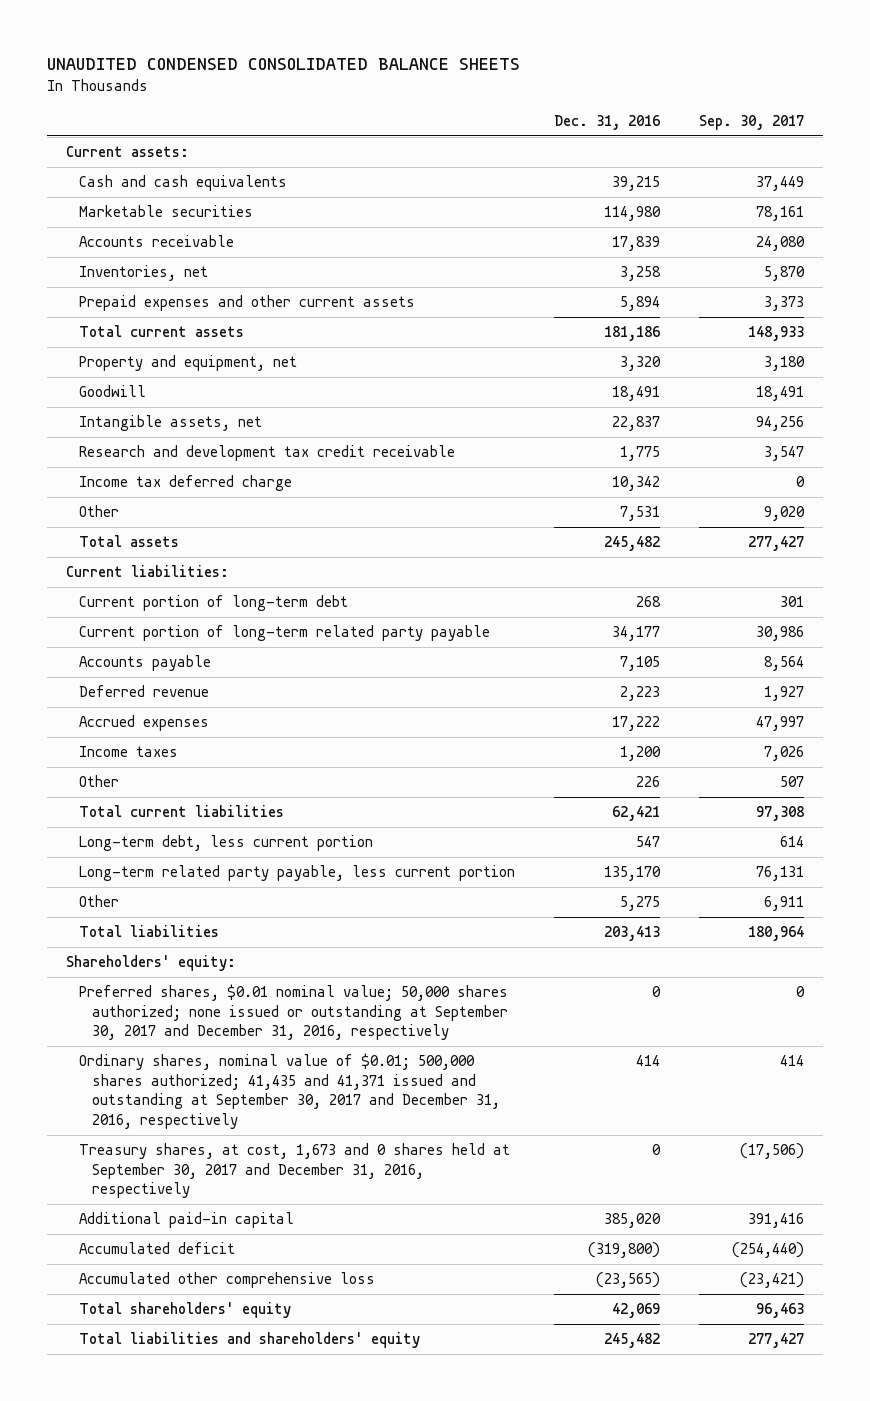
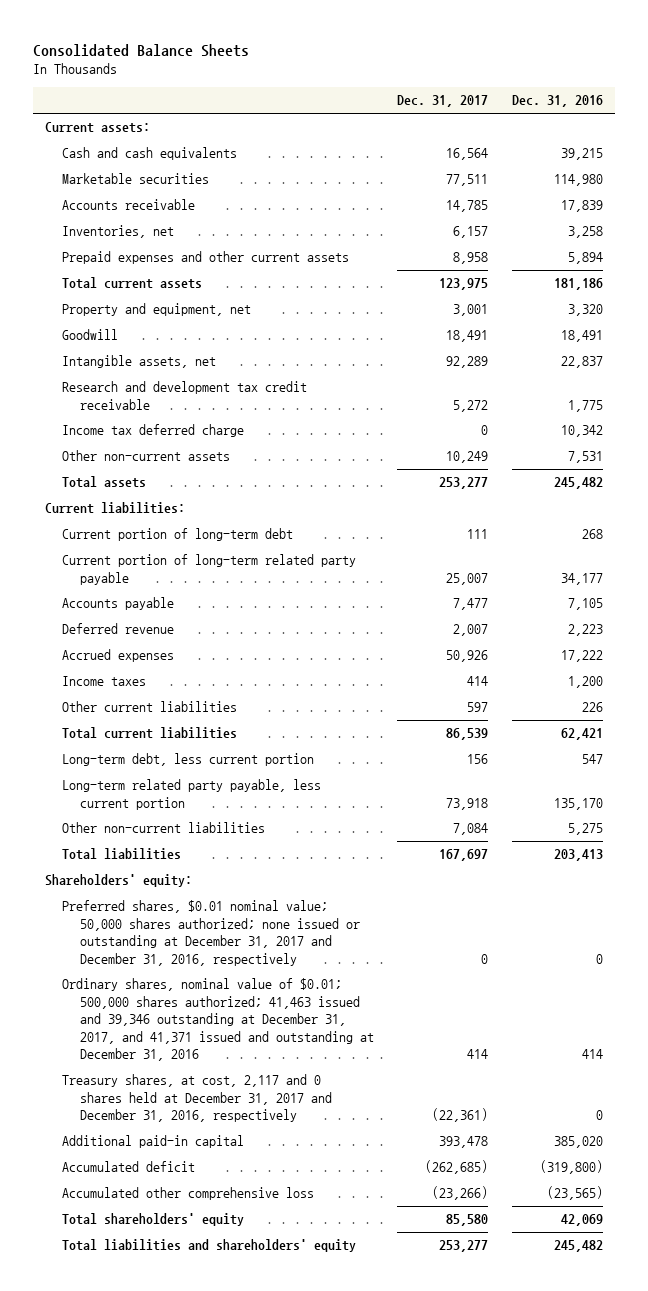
[46,58,520,71] UNAUDITED CONDENSED CONSOLIDATED BALANCE SHEETS -> [33,43,250,57] Consolidated Balance Sheets
[698,114,804,130] Sep. 30, 2017 -> none
none -> [397,95,489,108] Dec. 31, 2017
[78,505,119,518] Other -> [62,450,231,462] Other non-current assets
[78,775,119,788] Other -> [62,701,238,713] Other current liabilities
[78,895,119,908] Other -> [62,822,266,834] Other non-current liabilities
[78,984,508,1041] Preferred shares, $0.01 nominal value; 50,000 shares authorized; none issued or outstanding at September 30, 2017 and December 31, 2016, respectively -> [62,900,360,966] Preferred shares, $0.01 nominal value; 50,000 shares authorized; none issued or outstanding at December 31, 2017 and December 31, 2016, respectively
[78,1053,500,1130] Ordinary shares, nominal value of $0.01; 500,000 shares authorized; 41,435 and 41,371 issued and outstanding at September 30, 2017 and December 31, 2016, respectively -> [62,978,374,1062] Ordinary shares, nominal value of $0.01; 500,000 shares authorized; 41,463 issued and 39,346 outstanding at December 31, 2017, and 41,371 issued and outstanding at December 31, 2016
[78,1143,510,1199] Treasury shares, at cost, 1,673 and 0 shares held at September 30, 2017 and December 31, 2016, respectively -> [62,1074,332,1123] Treasury shares, at cost, 2,117 and 0 shares held at December 31, 2017 and December 31, 2016, respectively

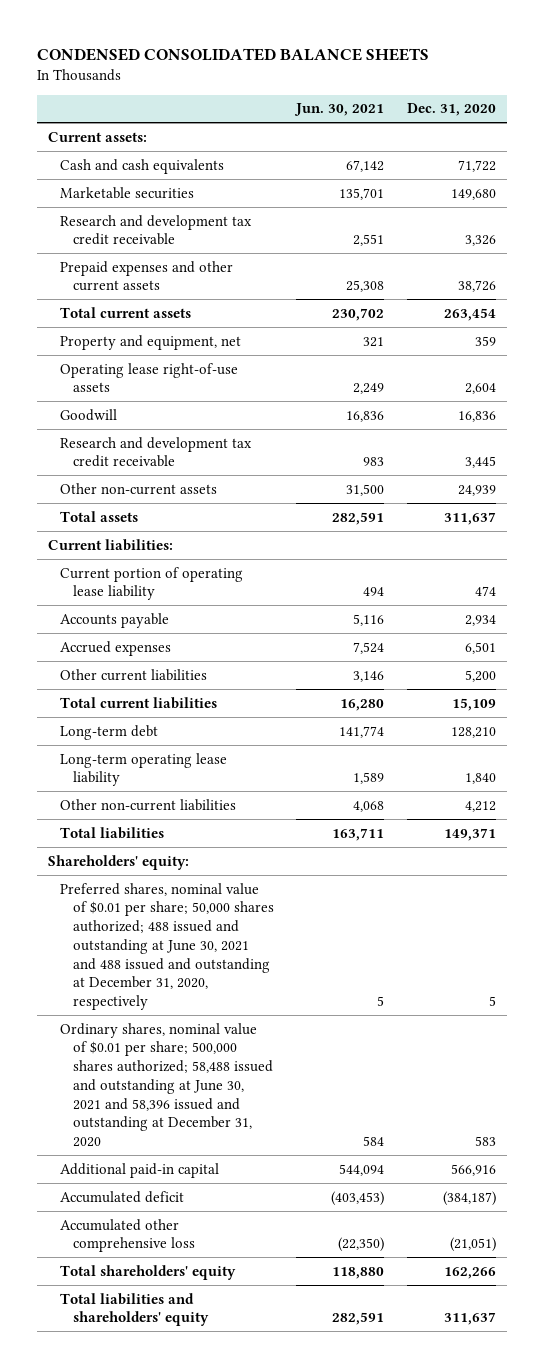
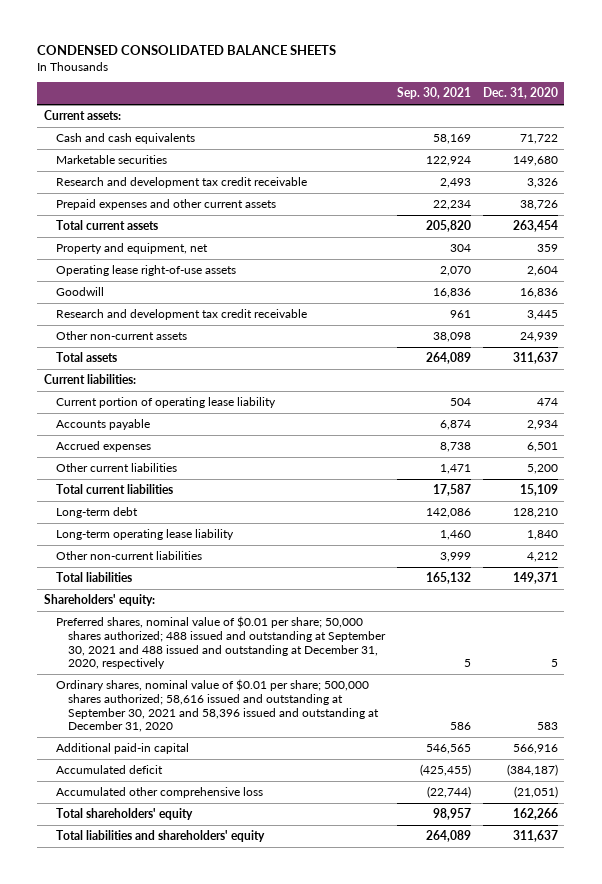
[294,103,385,117] Jun. 30, 2021 -> none
none -> [396,87,471,100] Sep. 30, 2021
[60,882,274,1010] Preferred shares, nominal value of $0.01 per share; 50,000 shares authorized; 488 issued and outstanding at June 30, 2021 and 488 issued and outstanding at December 31, 2020, respectively -> [55,616,386,670] Preferred shares, nominal value of $0.01 per share; 50,000 shares authorized; 488 issued and outstanding at September 30, 2021 and 488 issued and outstanding at December 31, 2020, respectively
[60,1022,273,1147] Ordinary shares, nominal value of $0.01 per share; 500,000 shares authorized; 58,488 issued and outstanding at June 30, 2021 and 58,396 issued and outstanding at December 31, 2020 -> [55,679,379,733] Ordinary shares, nominal value of $0.01 per share; 500,000 shares authorized; 58,616 issued and outstanding at September 30, 2021 and 58,396 issued and outstanding at December 31, 2020

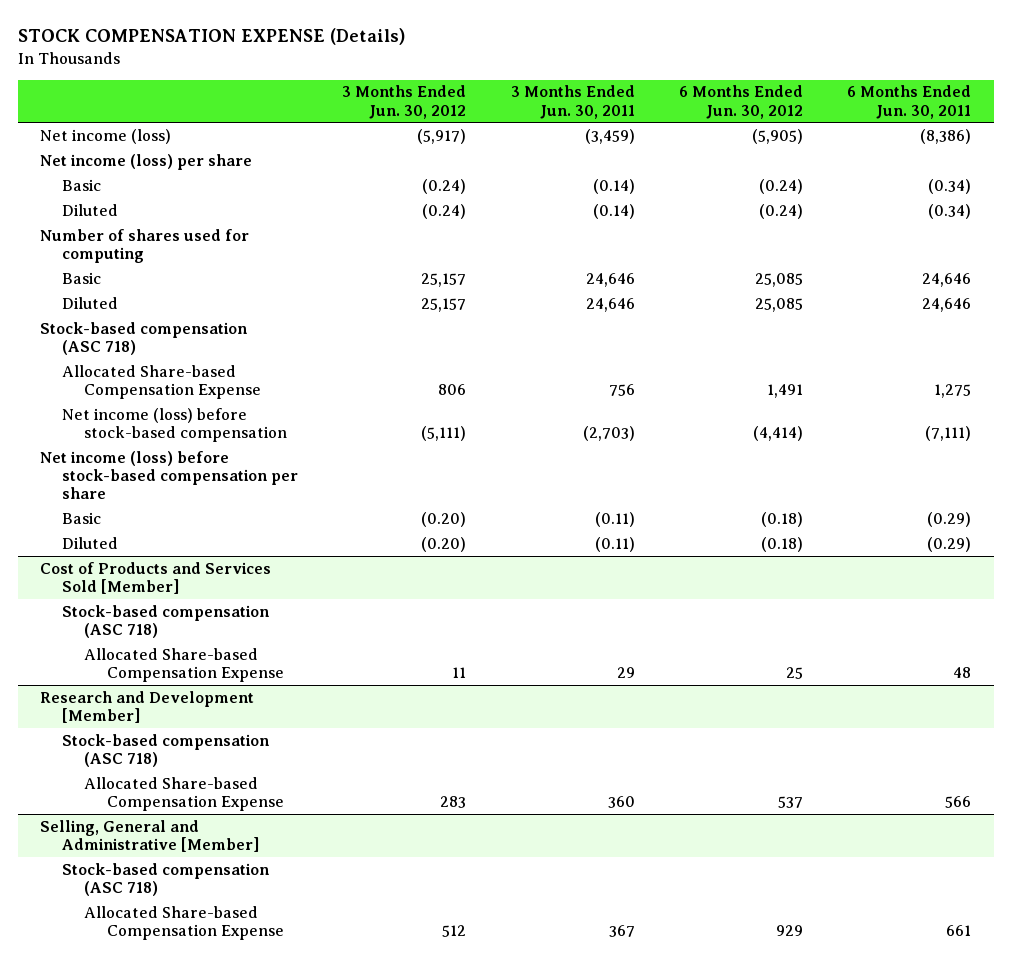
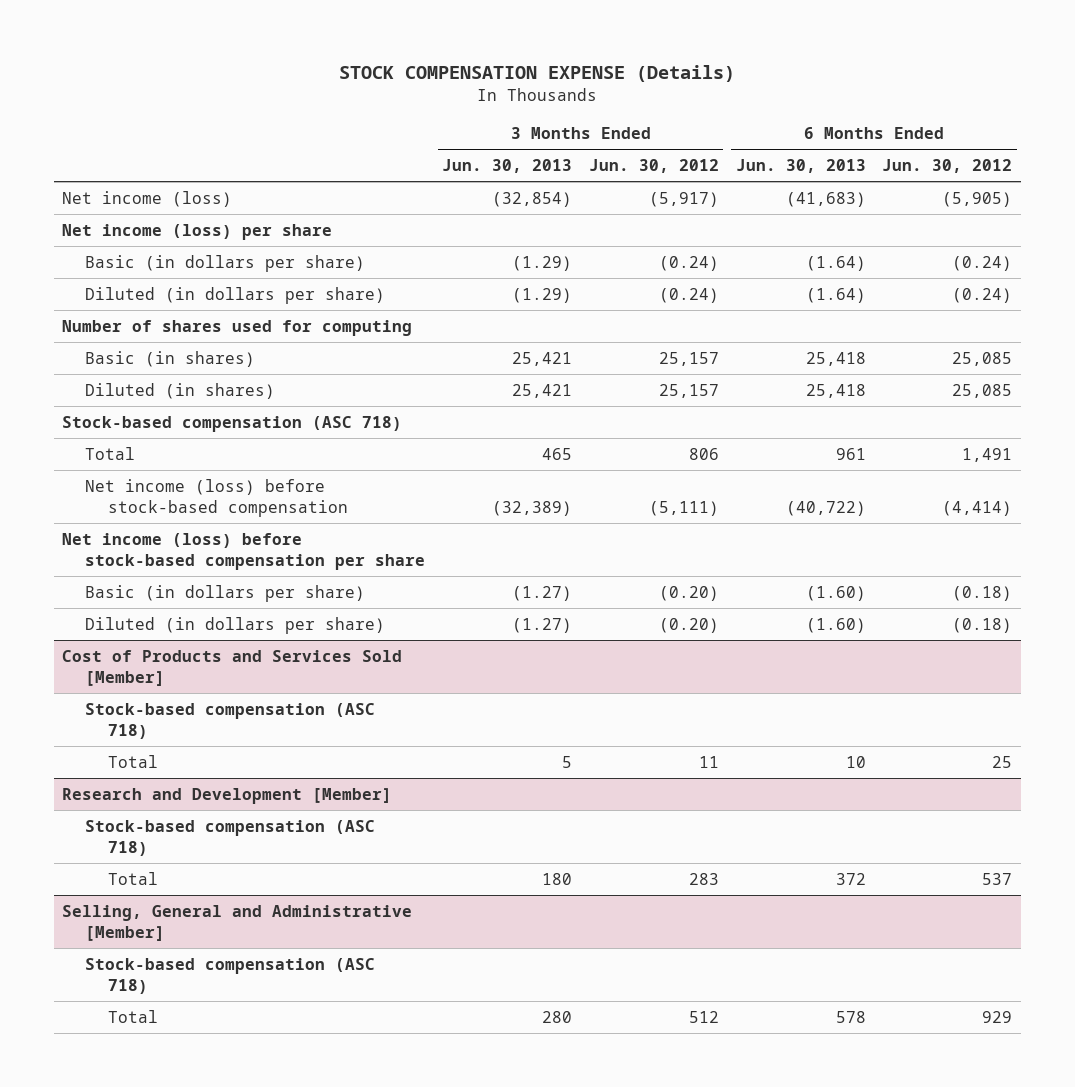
[510,85,635,119] 3 Months Ended Jun. 30, 2011 -> none
[847,85,972,119] 6 Months Ended Jun. 30, 2011 -> none
none -> [442,158,573,173] Jun. 30, 2013
none -> [735,158,866,173] Jun. 30, 2013
[62,178,102,191] Basic -> [85,254,366,272] Basic (in dollars per share)
[62,203,119,216] Diluted -> [85,286,386,304] Diluted (in dollars per share)
[62,271,102,284] Basic -> [85,350,256,367] Basic (in shares)
[62,296,119,309] Diluted -> [85,382,276,399] Diluted (in shares)
[62,364,262,399] Allocated Share-based Compensation Expense -> [85,446,136,460] Total
[62,511,102,524] Basic -> [85,584,366,602] Basic (in dollars per share)
[62,536,119,549] Diluted -> [85,616,386,634] Diluted (in dollars per share)
[84,647,284,682] Allocated Share-based Compensation Expense -> [108,754,159,768] Total
[84,776,284,811] Allocated Share-based Compensation Expense -> [108,871,159,885] Total
[84,905,284,940] Allocated Share-based Compensation Expense -> [108,1009,159,1023] Total

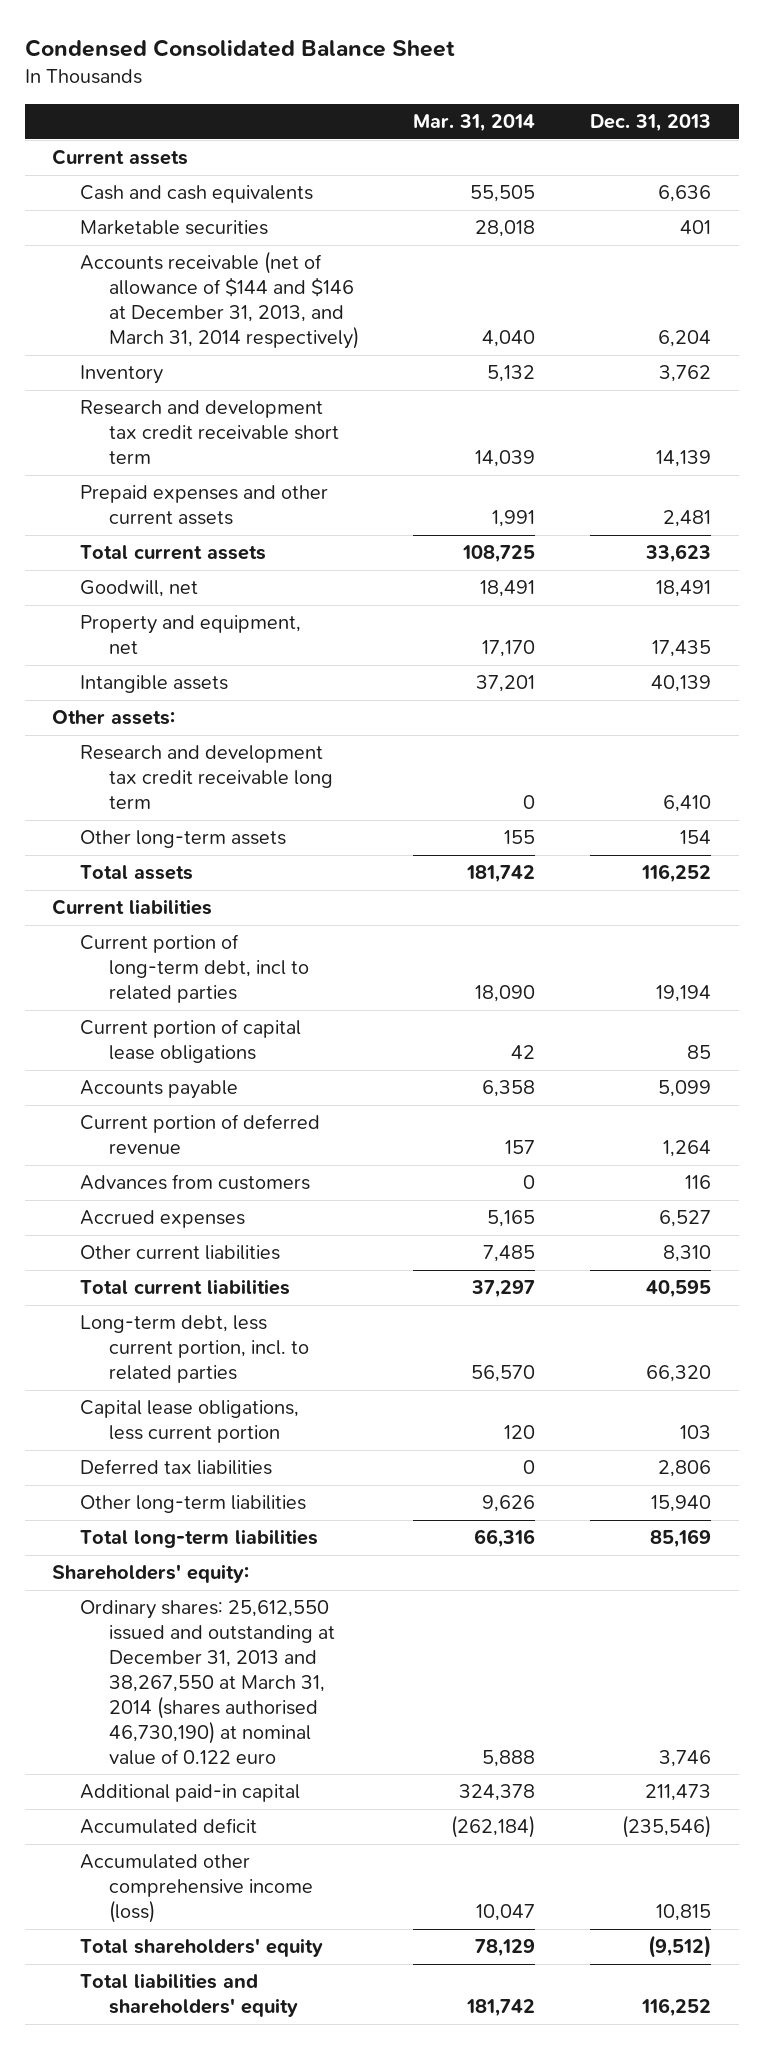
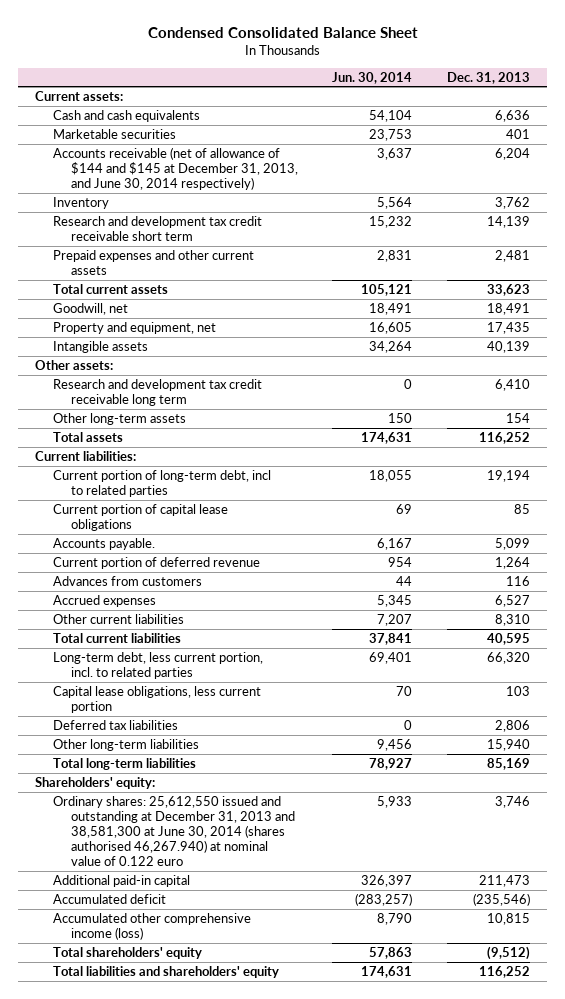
[413,114,536,133] Mar. 31, 2014 -> none
none -> [332,71,413,84] Jun. 30, 2014
[52,149,189,166] Current assets -> [35,90,124,101] Current assets:
[80,251,359,350] Accounts receivable (net of allowance of $144 and $146 at December 31, 2013, and March 31, 2014 respectively) -> [53,146,299,191] Accounts receivable (net of allowance of $144 and $145 at December 31, 2013, and June 30, 2014 respectively)
[52,899,213,916] Current liabilities -> [35,450,137,461] Current liabilities:
[80,1080,239,1100] Accounts payable -> [53,537,156,550] Accounts payable.
[80,1600,335,1765] Ordinary shares: 25,612,550 issued and outstanding at December 31, 2013 and 38,267,550 at March 31, 2014 (shares authorised 46,730,190) at nominal value of 0.122 euro -> [53,795,296,867] Ordinary shares: 25,612,550 issued and outstanding at December 31, 2013 and 38,581,300 at June 30, 2014 (shares authorised 46,267.940) at nominal value of 0.122 euro

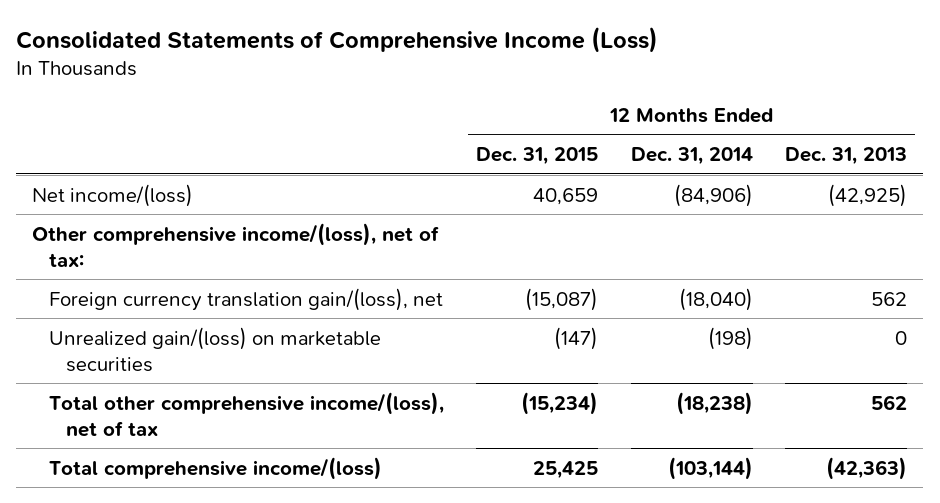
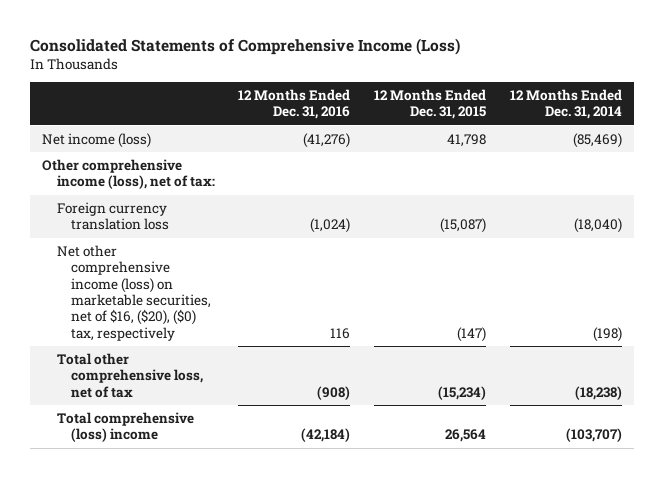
[785,147,908,166] Dec. 31, 2013 -> none
none -> [238,89,351,120] 12 Months Ended Dec. 31, 2016
[32,183,194,207] Net income/(loss) -> [42,132,152,148] Net income (loss)
[533,187,599,205] 40,659 -> [447,133,487,147] 41,798
[673,183,753,207] (84,906) -> [573,132,623,148] (85,469)
[32,222,440,267] Other comprehensive income/(loss), net of tax: -> [42,158,215,190] Other comprehensive income (loss), net of tax:
[49,287,444,311] Foreign currency translation gain/(loss), net -> [56,201,170,231] Foreign currency translation loss
[49,326,382,372] Unrealized gain/(loss) on marketable securities -> [56,244,212,341] Net other comprehensive income (loss) on marketable securities, net of $16, ($20), ($0) tax, respectively
[49,391,445,437] Total other comprehensive income/(loss), net of tax -> [56,352,204,398] Total other comprehensive loss, net of tax
[49,456,383,480] Total comprehensive income/(loss) -> [56,411,194,443] Total comprehensive (loss) income
[533,460,599,479] 25,425 -> [445,429,487,443] 26,564
[667,456,753,480] (103,144) -> [566,428,623,443] (103,707)

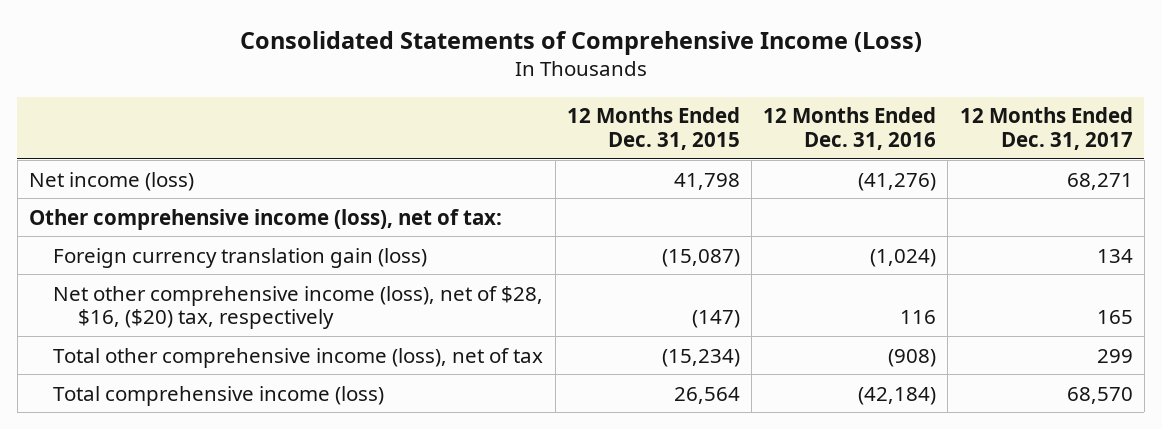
[510,89,623,120] 12 Months Ended Dec. 31, 2014 -> none
none -> [959,107,1133,151] 12 Months Ended Dec. 31, 2017
[56,201,170,231] Foreign currency translation loss -> [53,247,428,268] Foreign currency translation gain (loss)
[56,244,212,341] Net other comprehensive income (loss) on marketable securities, net of $16, ($20), ($0) tax, respectively -> [53,285,544,330] Net other comprehensive income (loss), net of $28, $16, ($20) tax, respectively
[56,352,204,398] Total other comprehensive loss, net of tax -> [53,347,544,368] Total other comprehensive income (loss), net of tax
[56,411,194,443] Total comprehensive (loss) income -> [53,385,385,406] Total comprehensive income (loss)

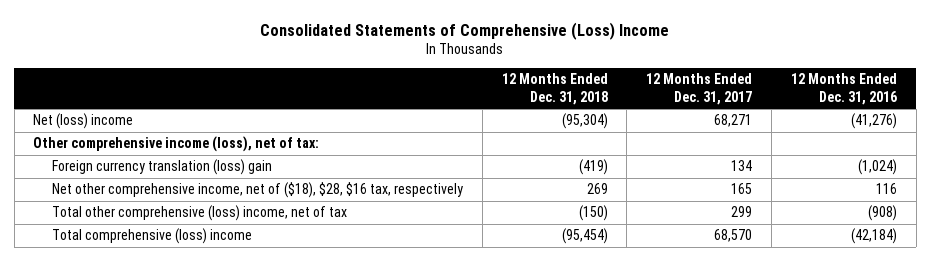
[239,30,922,55] Consolidated Statements of Comprehensive Income (Loss) -> [260,21,670,40] Consolidated Statements of Comprehensive (Loss) Income
[566,107,740,151] 12 Months Ended Dec. 31, 2015 -> none
none -> [501,73,608,105] 12 Months Ended Dec. 31, 2018
[28,171,194,191] Net income (loss) -> [33,113,134,130] Net (loss) income
[53,247,428,268] Foreign currency translation gain (loss) -> [52,159,273,176] Foreign currency translation (loss) gain
[53,285,544,330] Net other comprehensive income (loss), net of $28, $16, ($20) tax, respectively -> [52,182,464,199] Net other comprehensive income, net of ($18), $28, $16 tax, respectively
[53,347,544,368] Total other comprehensive income (loss), net of tax -> [52,205,348,222] Total other comprehensive (loss) income, net of tax
[53,385,385,406] Total comprehensive income (loss) -> [52,228,253,245] Total comprehensive (loss) income

